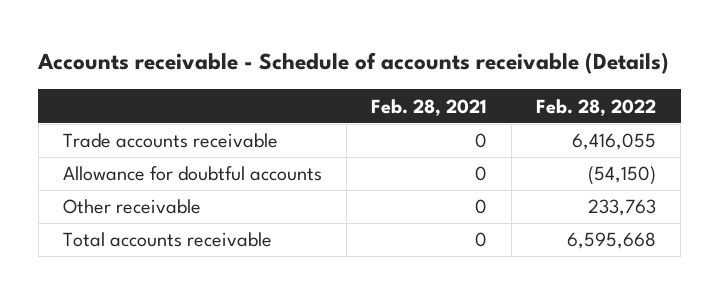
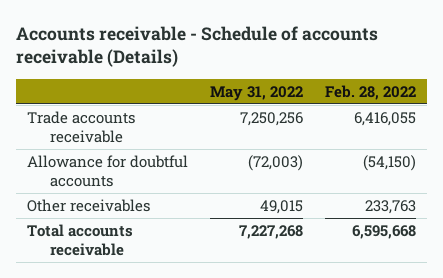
[370,98,487,116] Feb. 28, 2021 -> none
none -> [210,85,304,101] May 31, 2022
[62,199,201,215] Other receivable -> [27,199,151,213] Other receivables

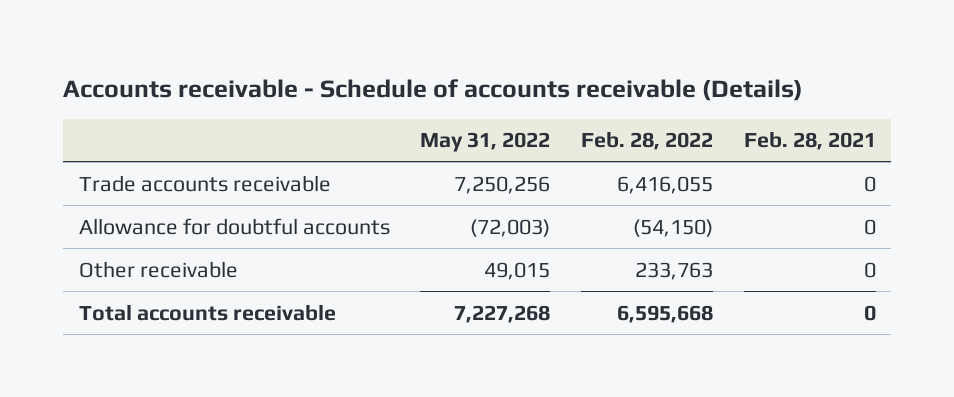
none -> [743,131,876,151] Feb. 28, 2021
[27,199,151,213] Other receivables -> [78,260,238,278] Other receivable

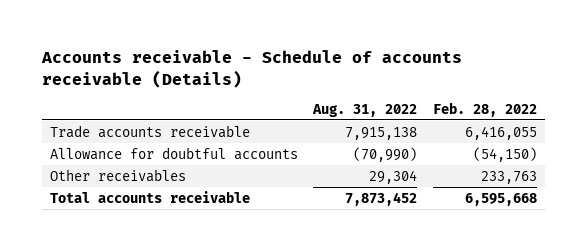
[420,132,551,153] May 31, 2022 -> none
[743,131,876,151] Feb. 28, 2021 -> none
none -> [312,104,418,118] Aug. 31, 2022
[78,260,238,278] Other receivable -> [49,168,186,182] Other receivables

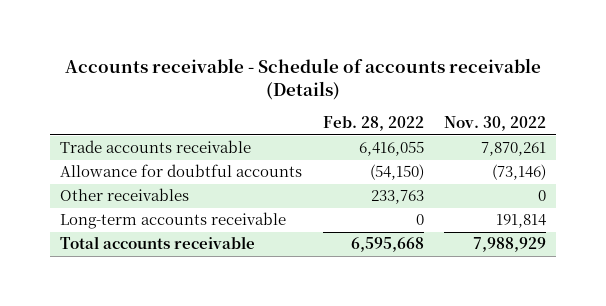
[312,104,418,118] Aug. 31, 2022 -> none
none -> [444,116,547,132] Nov. 30, 2022
none -> [60,212,287,230] Long-term accounts receivable

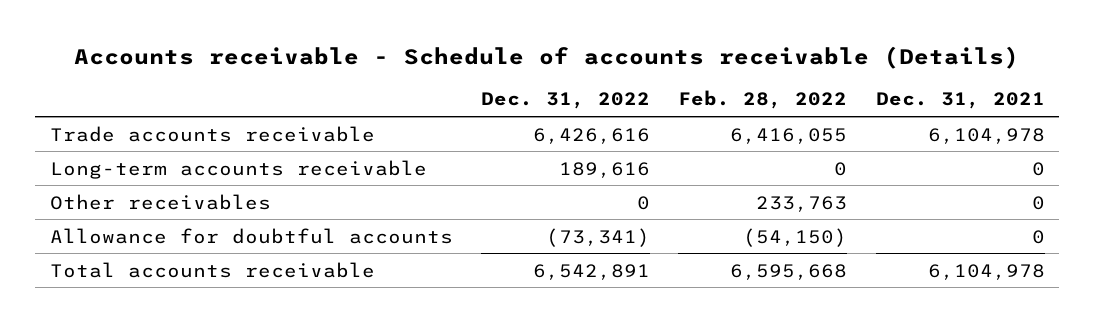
[444,116,547,132] Nov. 30, 2022 -> none
none -> [481,92,651,110] Dec. 31, 2022
none -> [875,92,1045,110] Dec. 31, 2021
[60,188,190,202] Other receivables -> [49,193,271,210] Other receivables
[60,164,303,178] Allowance for doubtful accounts -> [49,227,453,244] Allowance for doubtful accounts

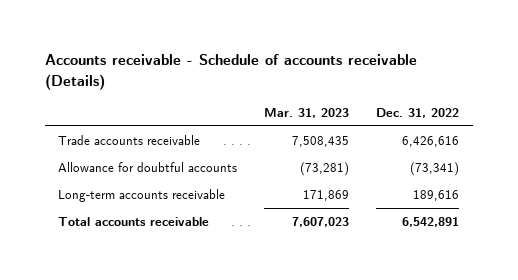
[678,90,848,110] Feb. 28, 2022 -> none
[875,92,1045,110] Dec. 31, 2021 -> none
none -> [264,107,350,118] Mar. 31, 2023
[49,193,271,210] Other receivables -> none
[49,159,427,179] Long-term accounts receivable -> [58,188,226,202] Long-term accounts receivable

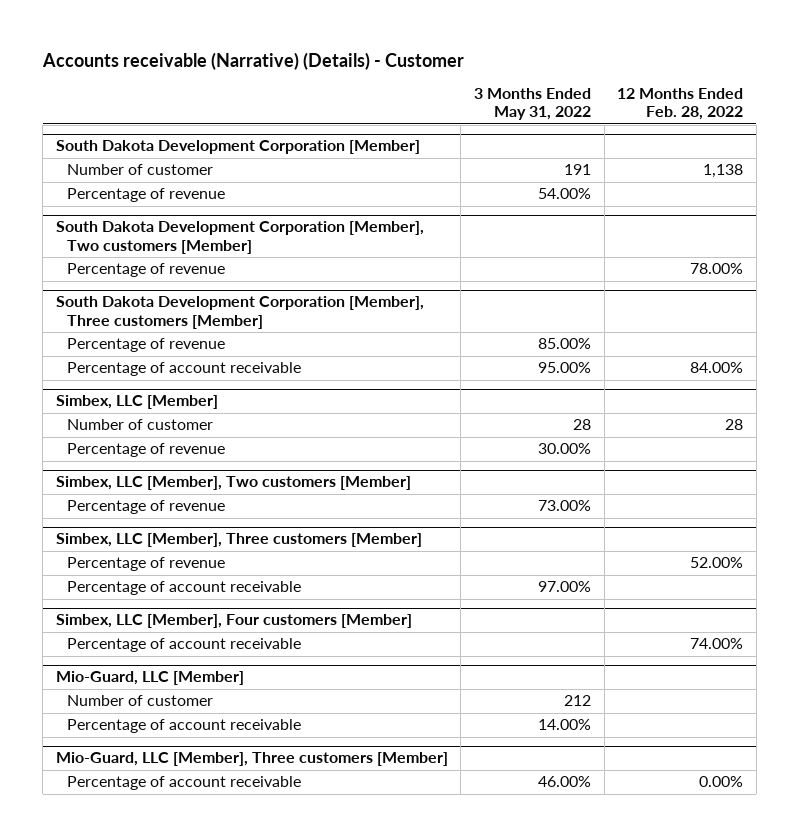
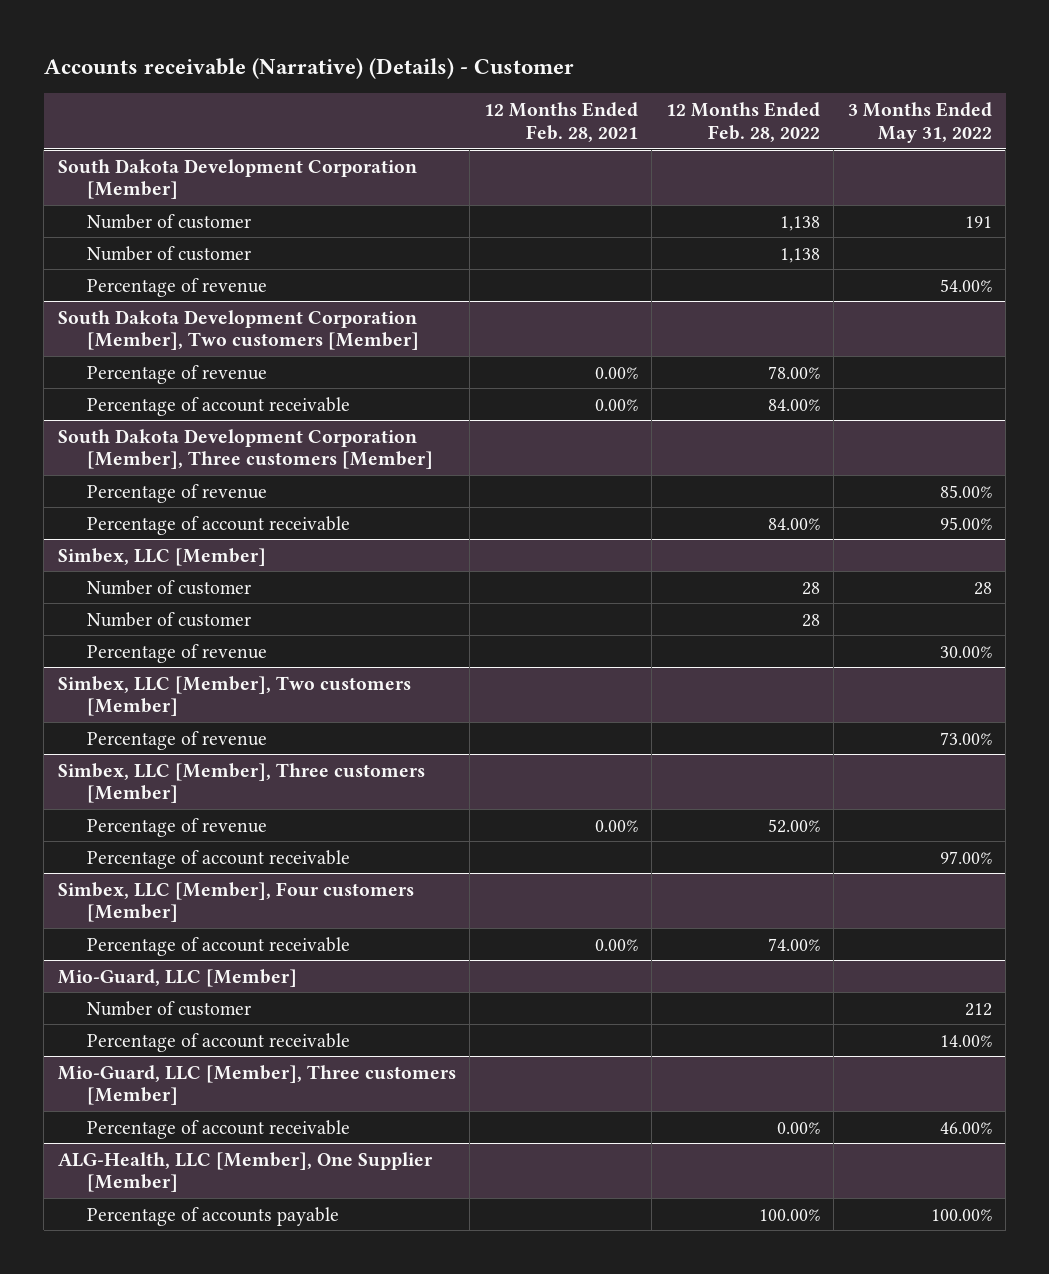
none -> [483,102,638,142] 12 Months Ended Feb. 28, 2021
none -> [87,245,252,261] Number of customer
none -> [87,396,351,416] Percentage of account receivable
none -> [87,611,252,627] Number of customer
none -> [57,1151,433,1193] ALG-Health, LLC [Member], One Supplier [Member]
none -> [87,1206,340,1226] Percentage of accounts payable

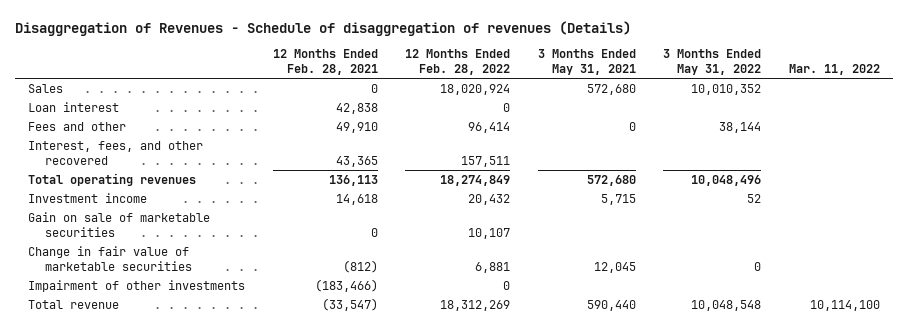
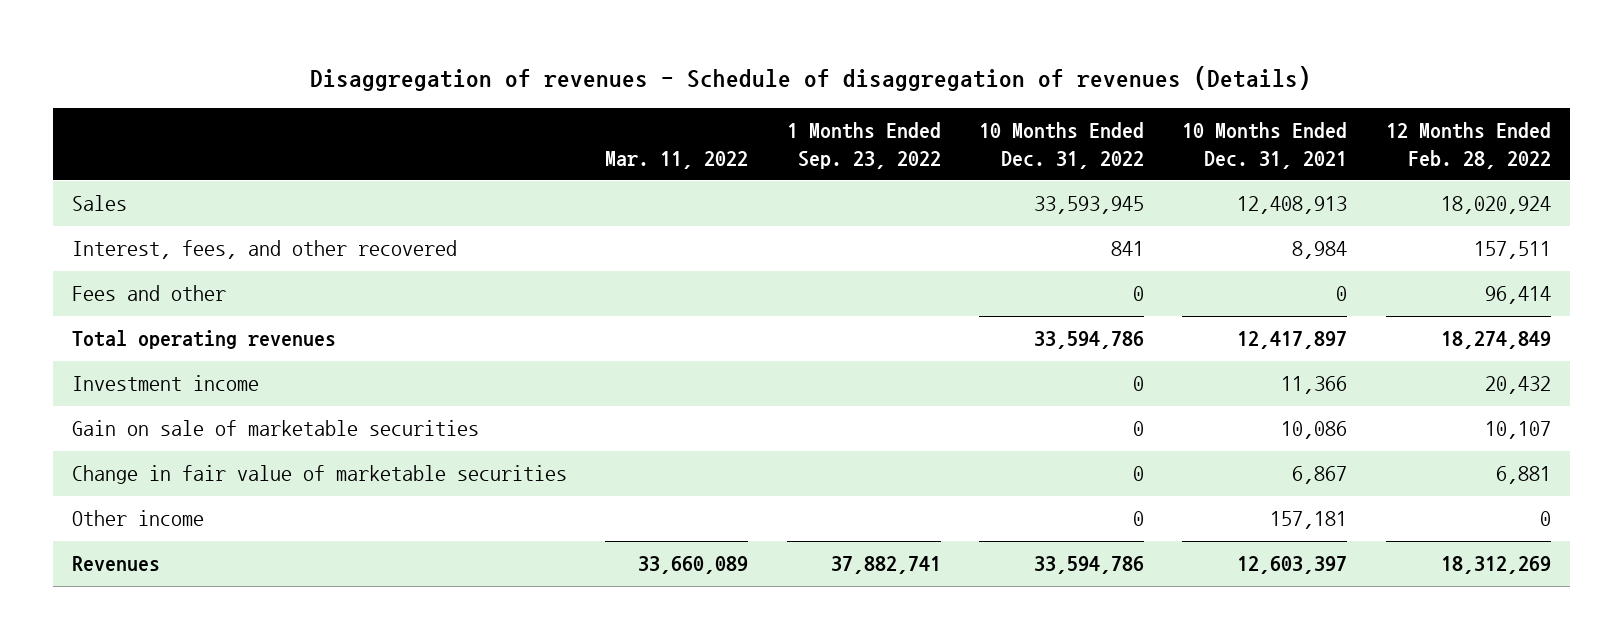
[14,20,631,36] Disaggregation of Revenues - Schedule of disaggregation of revenues (Details) -> [310,66,1312,92] Disaggregation of revenues - Schedule of disaggregation of revenues (Details)
[272,49,378,75] 12 Months Ended Feb. 28, 2021 -> none
[537,49,636,75] 3 Months Ended May 31, 2021 -> none
[663,49,762,75] 3 Months Ended May 31, 2022 -> none
none -> [786,122,941,169] 1 Months Ended Sep. 23, 2022
none -> [978,122,1144,169] 10 Months Ended Dec. 31, 2022
none -> [1182,122,1348,169] 10 Months Ended Dec. 31, 2021
[28,101,120,112] Loan interest -> none
[28,121,127,131] Fees and other -> [71,285,226,302] Fees and other
[28,279,246,292] Impairment of other investments -> none
[28,299,120,309] Total revenue -> none
none -> [71,510,204,527] Other income
none -> [71,556,160,572] Revenues

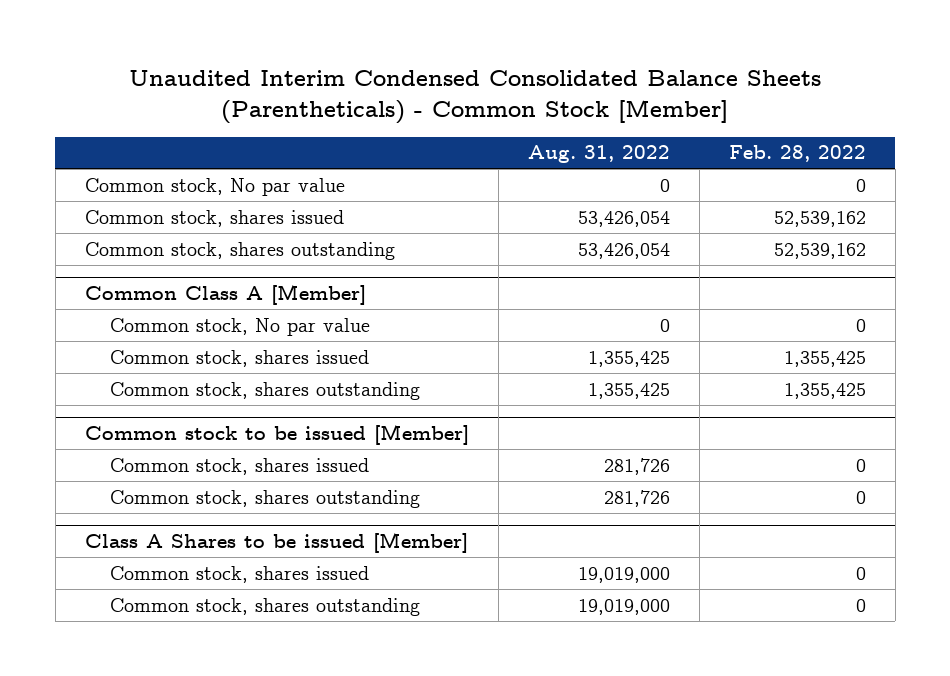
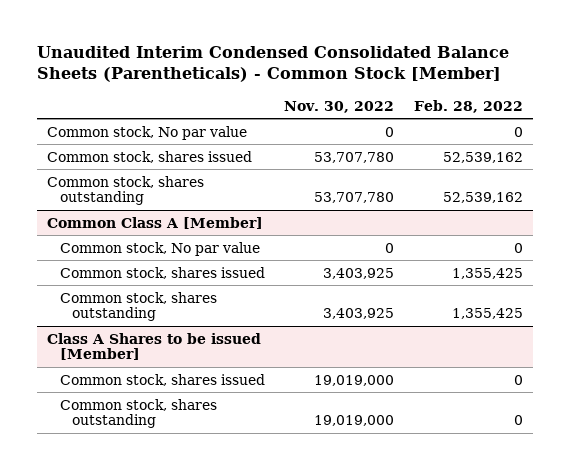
[527,145,670,164] Aug. 31, 2022 -> none
none -> [284,100,395,113] Nov. 30, 2022
[84,423,469,445] Common stock to be issued [Member] -> none
[110,457,370,475] Common stock, shares issued -> none
[110,489,421,508] Common stock, shares outstanding -> none

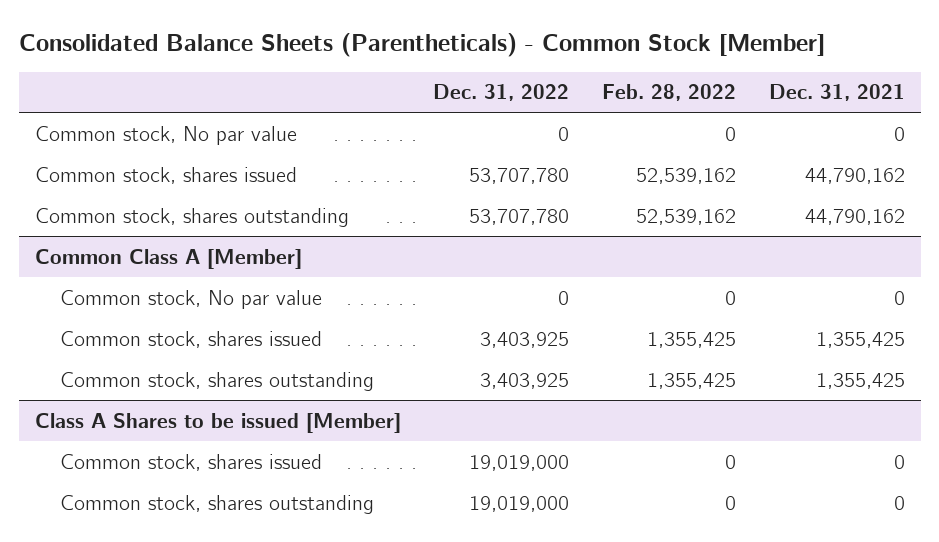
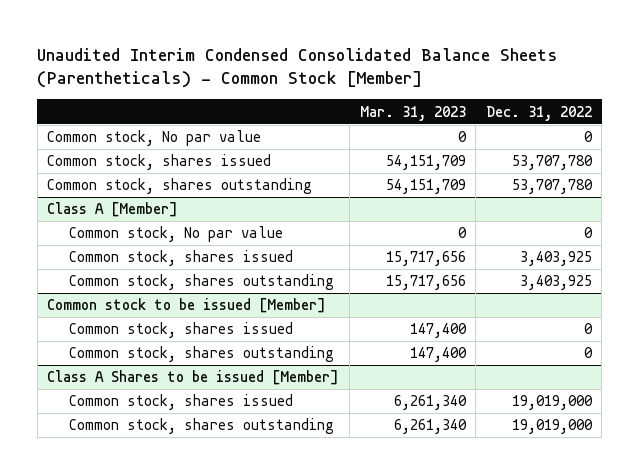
[18,32,825,57] Consolidated Balance Sheets (Parentheticals) - Common Stock [Member] -> [37,47,558,89] Unaudited Interim Condensed Consolidated Balance Sheets (Parentheticals) - Common Stock [Member]
[601,84,736,102] Feb. 28, 2022 -> none
[768,84,905,102] Dec. 31, 2021 -> none
none -> [359,105,466,121] Mar. 31, 2023
[34,248,302,269] Common Class A [Member] -> [47,202,179,218] Class A [Member]
none -> [47,298,327,314] Common stock to be issued [Member]
none -> [69,322,294,339] Common stock, shares issued
none -> [69,346,335,363] Common stock, shares outstanding

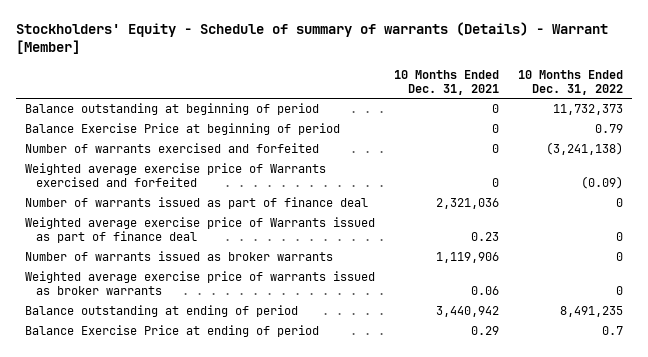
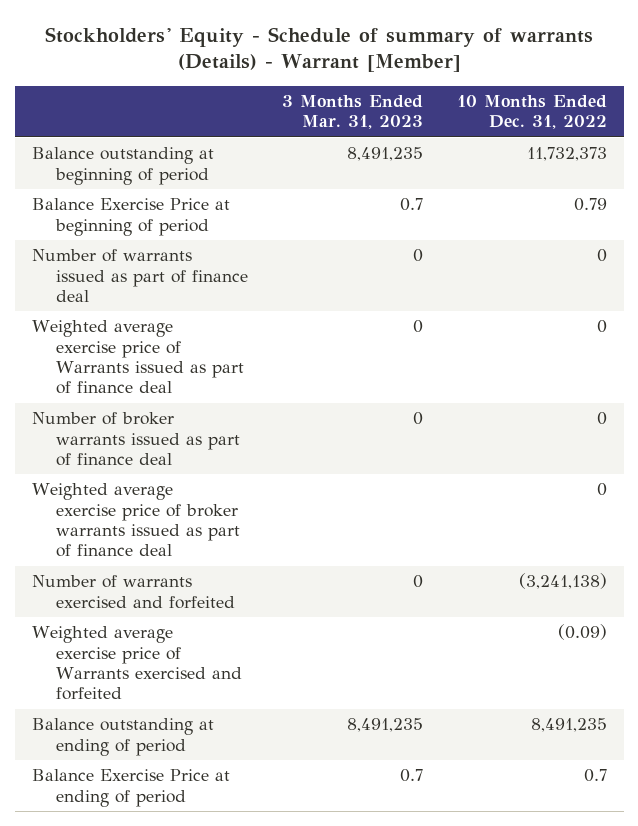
[394,69,500,95] 10 Months Ended Dec. 31, 2021 -> none
none -> [282,94,424,130] 3 Months Ended Mar. 31, 2023
[25,251,334,262] Number of warrants issued as broker warrants -> [31,412,241,466] Number of broker warrants issued as part of finance deal
[25,271,376,296] Weighted average exercise price of warrants issued as broker warrants -> [31,483,241,558] Weighted average exercise price of broker warrants issued as part of finance deal
[25,143,320,154] Number of warrants exercised and forfeited -> [31,575,236,609] Number of warrants exercised and forfeited
[25,163,327,188] Weighted average exercise price of Warrants exercised and forfeited -> [31,626,243,701] Weighted average exercise price of Warrants exercised and forfeited

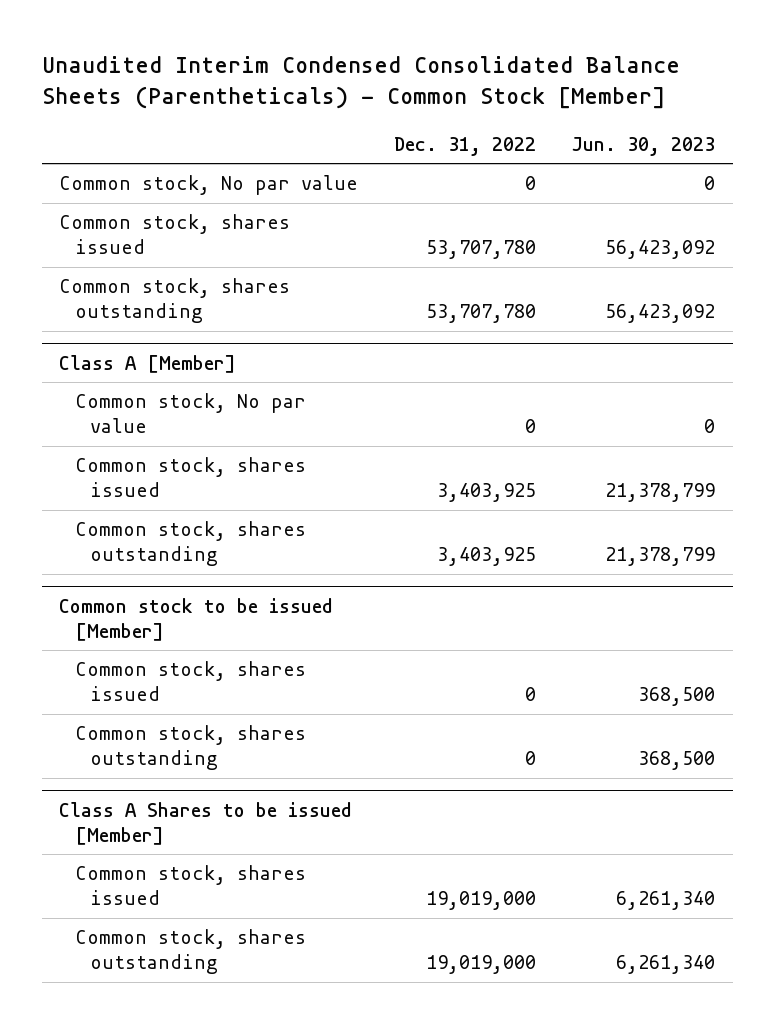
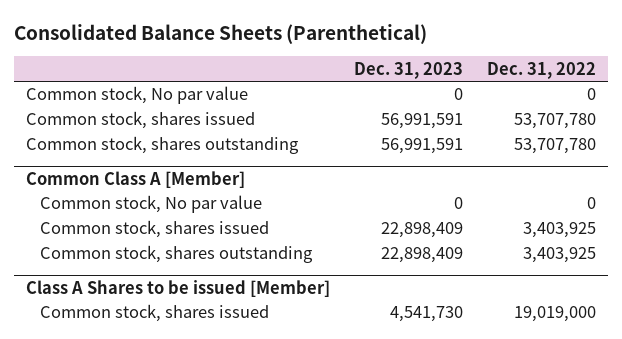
[41,55,680,110] Unaudited Interim Condensed Consolidated Balance Sheets (Parentheticals) - Common Stock [Member] -> [14,23,428,44] Consolidated Balance Sheets (Parenthetical)
[571,136,716,156] Jun. 30, 2023 -> none
none -> [354,61,464,79] Dec. 31, 2023
[59,354,237,373] Class A [Member] -> [26,171,246,189] Common Class A [Member]
[59,597,334,641] Common stock to be issued [Member] -> none
[74,661,306,702] Common stock, shares issued -> none
[74,725,306,771] Common stock, shares outstanding -> none
[74,929,306,975] Common stock, shares outstanding -> none

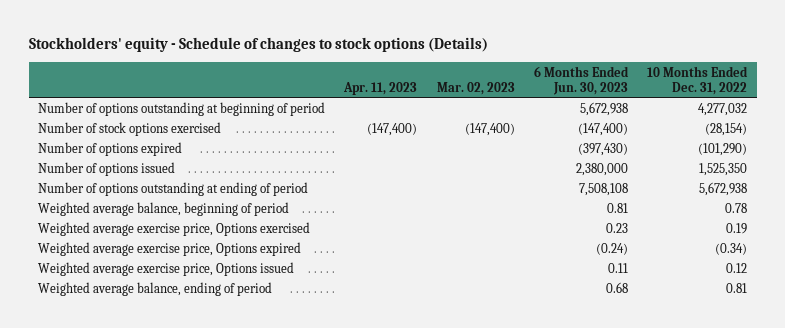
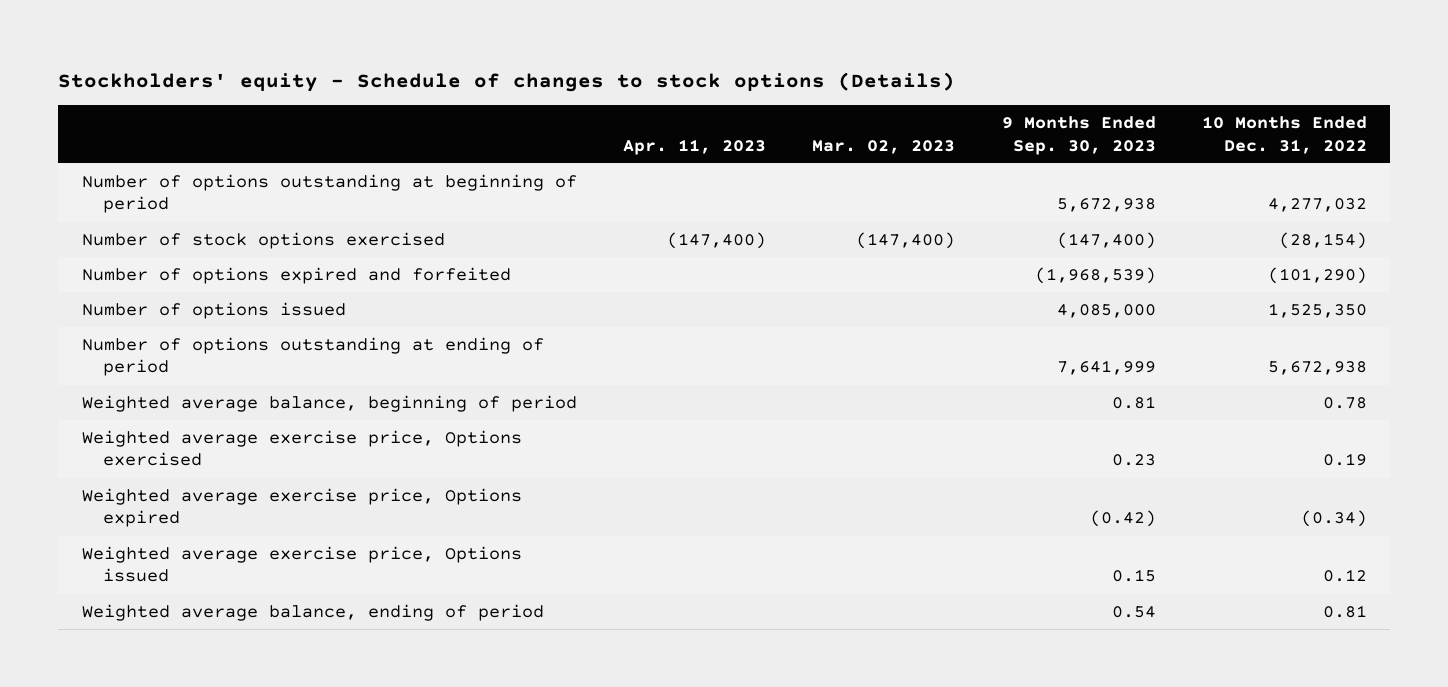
[533,65,629,96] 6 Months Ended Jun. 30, 2023 -> none
none -> [1001,116,1156,155] 9 Months Ended Sep. 30, 2023
[38,142,183,157] Number of options expired -> [81,266,511,284] Number of options expired and forfeited

